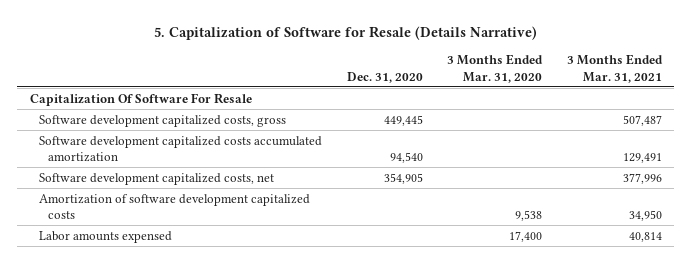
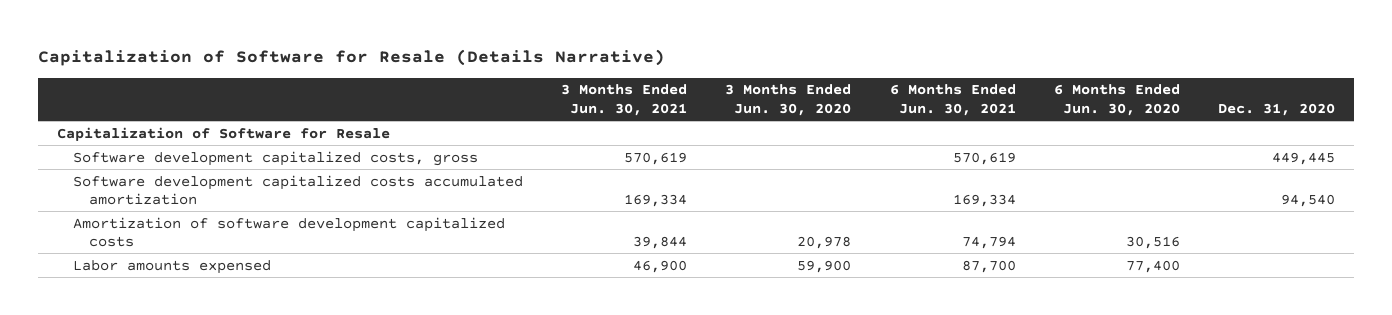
[153,26,537,41] 5. Capitalization of Software for Resale (Details Narrative) -> [37,48,665,66] Capitalization of Software for Resale (Details Narrative)
[447,54,544,83] 3 Months Ended Mar. 31, 2020 -> none
[566,54,663,83] 3 Months Ended Mar. 31, 2021 -> none
none -> [561,84,688,116] 3 Months Ended Jun. 30, 2021
none -> [725,84,852,116] 3 Months Ended Jun. 30, 2020
none -> [889,84,1016,116] 6 Months Ended Jun. 30, 2021
none -> [1053,84,1180,116] 6 Months Ended Jun. 30, 2020
[29,92,252,106] Capitalization Of Software For Resale -> [56,126,390,141] Capitalization of Software for Resale
[38,172,274,185] Software development capitalized costs, net -> none

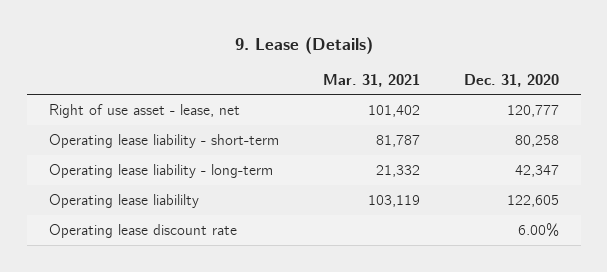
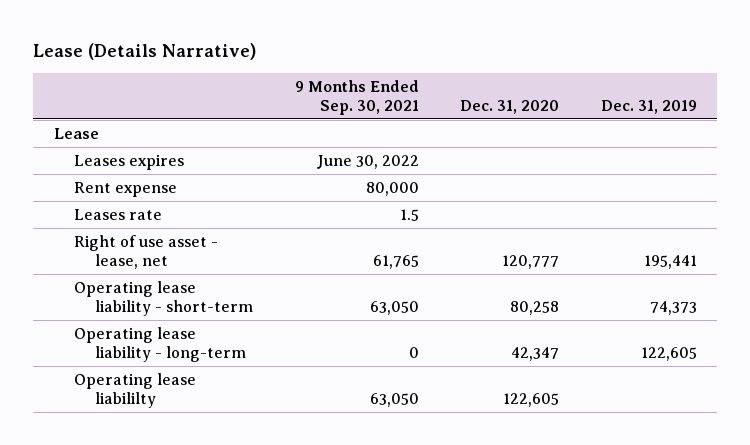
[234,37,373,55] 9. Lease (Details) -> [32,43,256,61] Lease (Details Narrative)
[322,73,420,87] Mar. 31, 2021 -> none
none -> [294,80,419,115] 9 Months Ended Sep. 30, 2021
none -> [600,99,697,114] Dec. 31, 2019
none -> [53,128,99,140] Lease
none -> [74,154,185,171] Leases expires
none -> [74,182,178,198] Rent expense
none -> [74,209,163,221] Leases rate
[48,223,237,238] Operating lease discount rate -> none

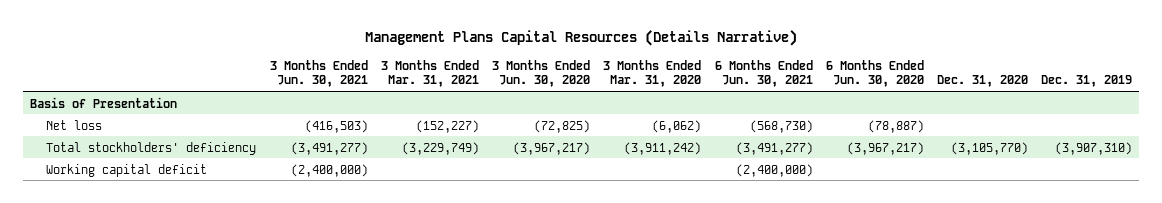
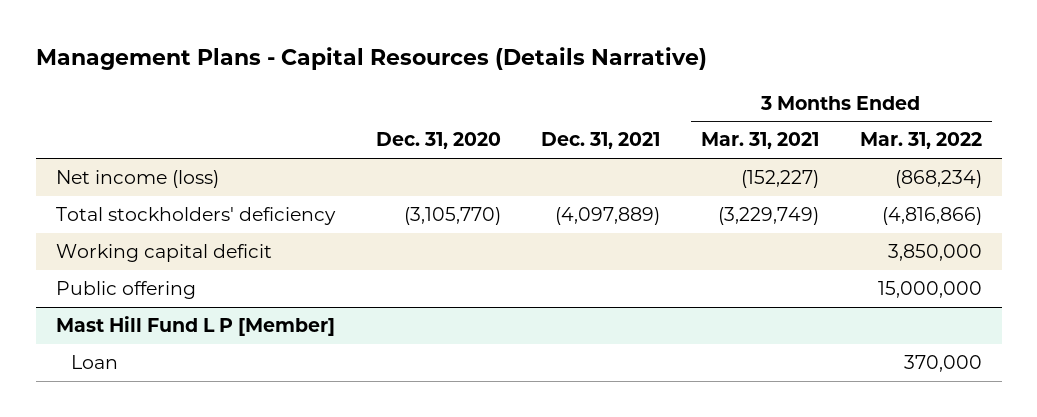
[365,30,798,47] Management Plans Capital Resources (Details Narrative) -> [35,47,707,71] Management Plans - Capital Resources (Details Narrative)
[269,59,368,88] 3 Months Ended Jun. 30, 2021 -> none
[492,59,591,88] 3 Months Ended Jun. 30, 2020 -> none
[603,59,702,88] 3 Months Ended Mar. 31, 2020 -> none
[714,59,813,88] 6 Months Ended Jun. 30, 2021 -> none
[825,59,924,88] 6 Months Ended Jun. 30, 2020 -> none
[1041,75,1133,88] Dec. 31, 2019 -> none
none -> [541,132,661,150] Dec. 31, 2021
none -> [859,132,982,150] Mar. 31, 2022
[29,96,177,108] Basis of Presentation -> none
[46,119,103,130] Net loss -> [55,170,219,189] Net income (loss)
none -> [55,281,196,300] Public offering
none -> [55,316,335,337] Mast Hill Fund L P [Member]
none -> [71,355,119,370] Loan

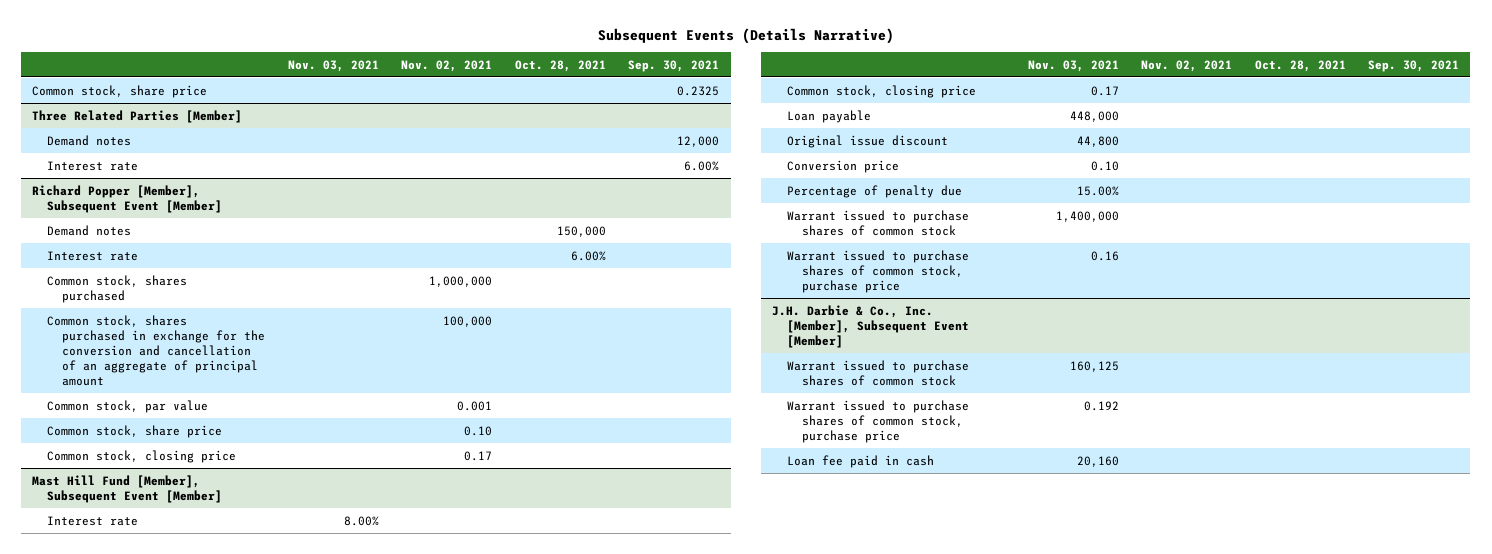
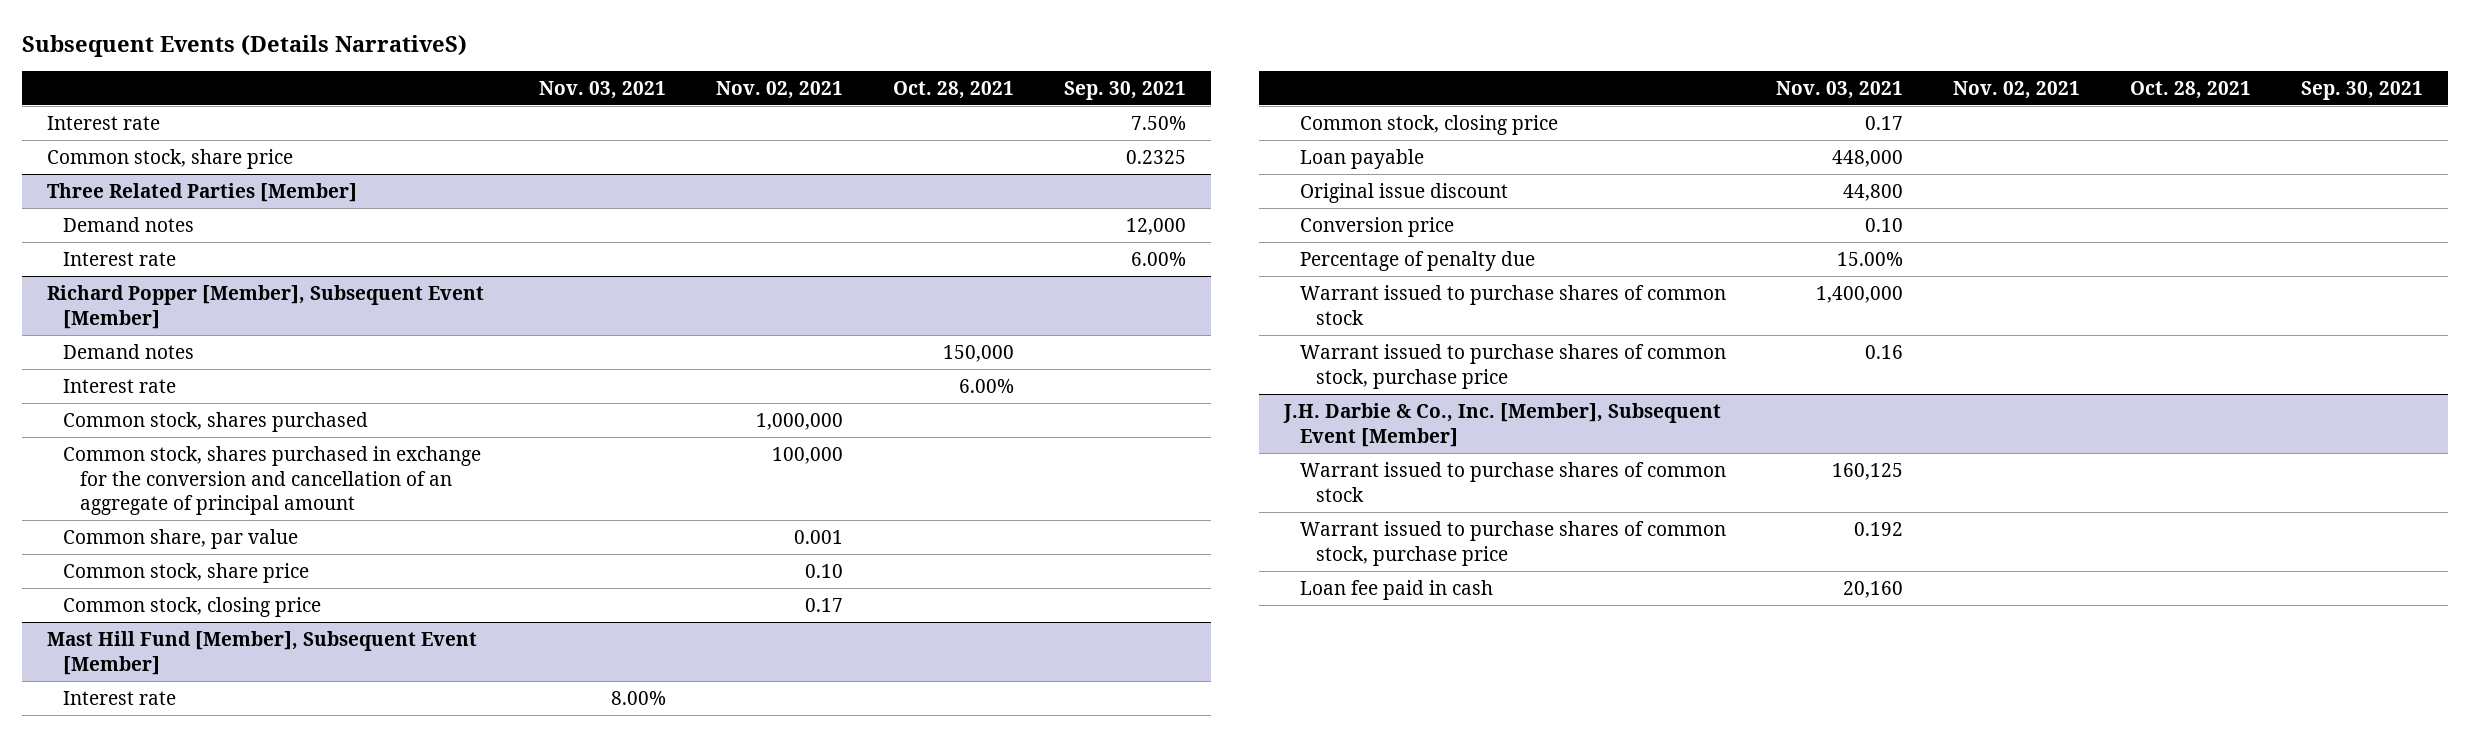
[597,28,894,45] Subsequent Events (Details Narrative) -> [21,34,467,57] Subsequent Events (Details NarrativeS)
none -> [46,115,160,130] Interest rate
[47,399,209,413] Common stock, par value -> [63,528,299,549] Common share, par value

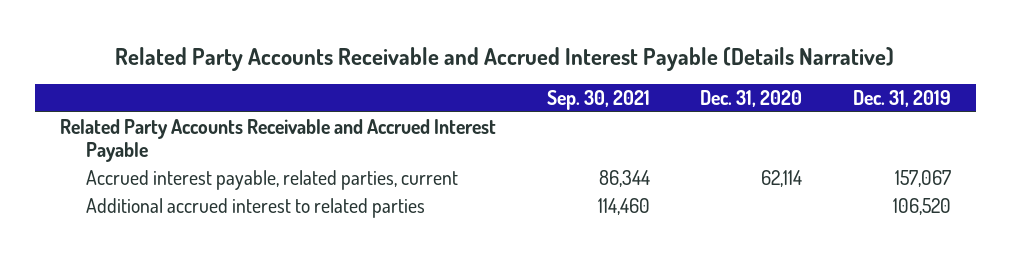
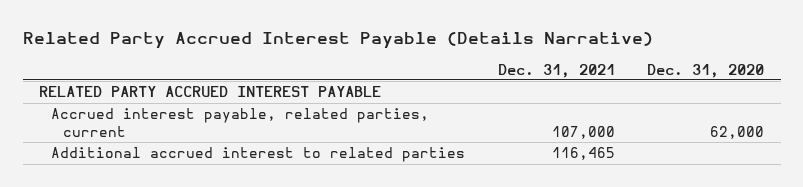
[115,46,895,71] Related Party Accounts Receivable and Accrued Interest Payable (Details Narrative) -> [22,32,653,50] Related Party Accrued Interest Payable (Details Narrative)
[546,90,650,111] Sep. 30, 2021 -> none
[852,90,951,108] Dec. 31, 2019 -> none
none -> [497,63,615,78] Dec. 31, 2021
[60,118,497,162] Related Party Accounts Receivable and Accrued Interest Payable -> [38,86,381,98] RELATED PARTY ACCRUED INTEREST PAYABLE
[761,169,803,187] 62,114 -> [710,126,765,140] 62,000

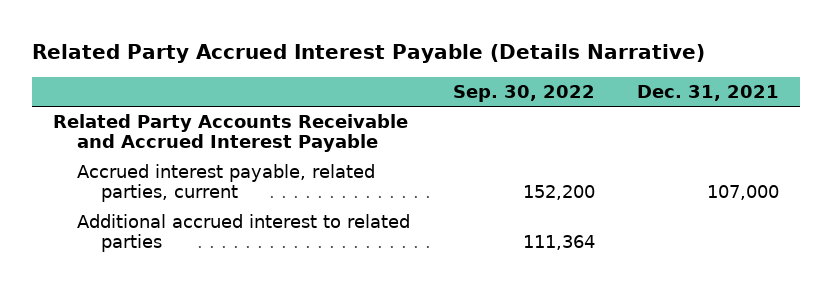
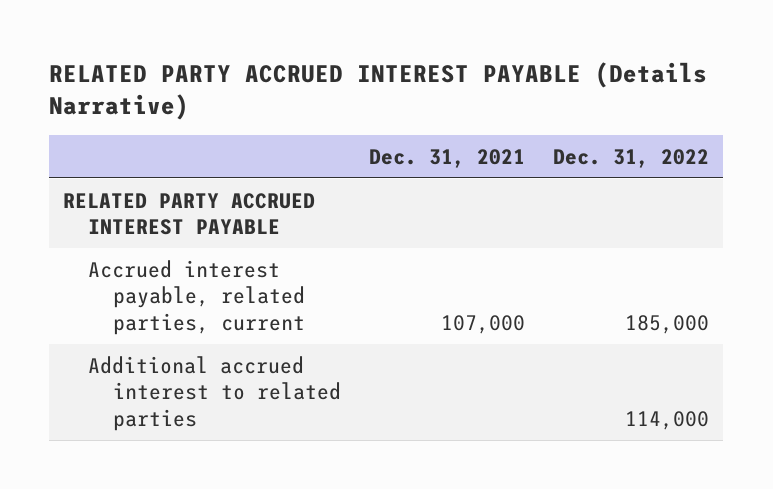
[32,44,706,64] Related Party Accrued Interest Payable (Details Narrative) -> [49,61,708,121] RELATED PARTY ACCRUED INTEREST PAYABLE (Details Narrative)
[452,84,595,102] Sep. 30, 2022 -> none
none -> [553,149,710,169] Dec. 31, 2022
[53,114,409,153] Related Party Accounts Receivable and Accrued Interest Payable -> [63,192,316,236] RELATED PARTY ACCRUED INTEREST PAYABLE

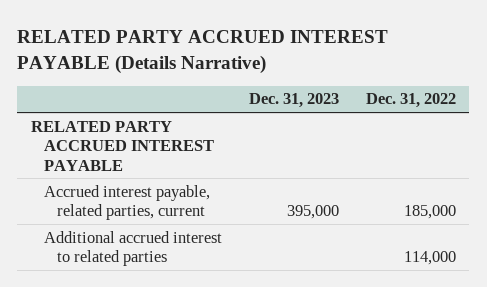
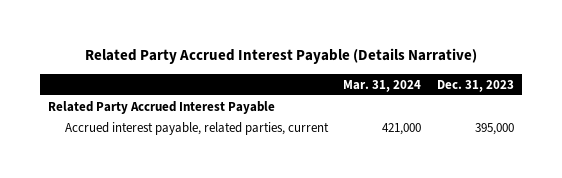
[17,30,389,74] RELATED PARTY ACCRUED INTEREST PAYABLE (Details Narrative) -> [84,48,477,65] Related Party Accrued Interest Payable (Details Narrative)
[365,93,456,109] Dec. 31, 2022 -> none
none -> [343,79,422,92] Mar. 31, 2024
[30,120,215,171] RELATED PARTY ACCRUED INTEREST PAYABLE -> [47,100,275,114] Related Party Accrued Interest Payable
[44,230,223,267] Additional accrued interest to related parties -> none

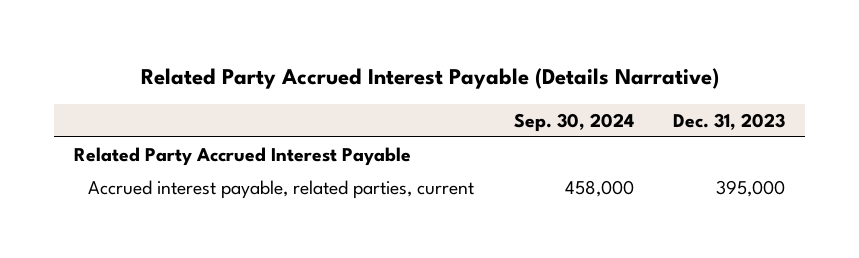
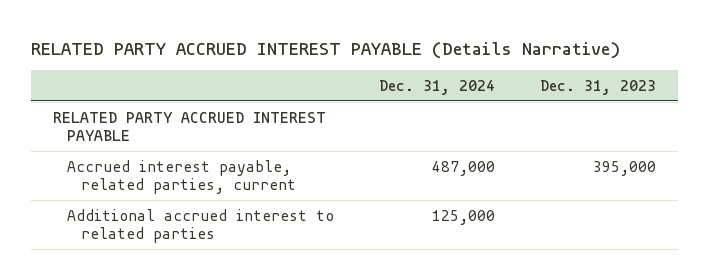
[140,68,719,90] Related Party Accrued Interest Payable (Details Narrative) -> [30,41,620,59] RELATED PARTY ACCRUED INTEREST PAYABLE (Details Narrative)
[513,112,634,132] Sep. 30, 2024 -> none
none -> [378,79,495,95] Dec. 31, 2024
[73,146,411,166] Related Party Accrued Interest Payable -> [53,111,327,142] RELATED PARTY ACCRUED INTEREST PAYABLE
none -> [66,208,334,244] Additional accrued interest to related parties

